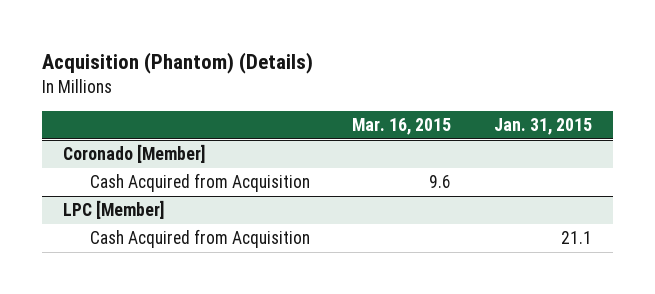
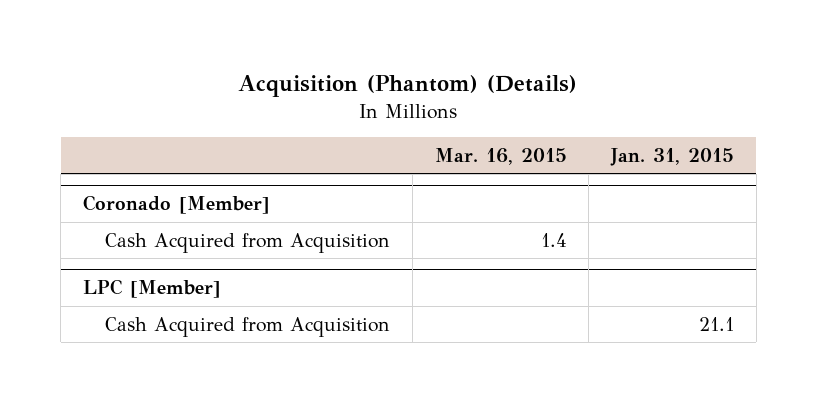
[429,175,452,189] 9.6 -> [540,232,567,247] 1.4

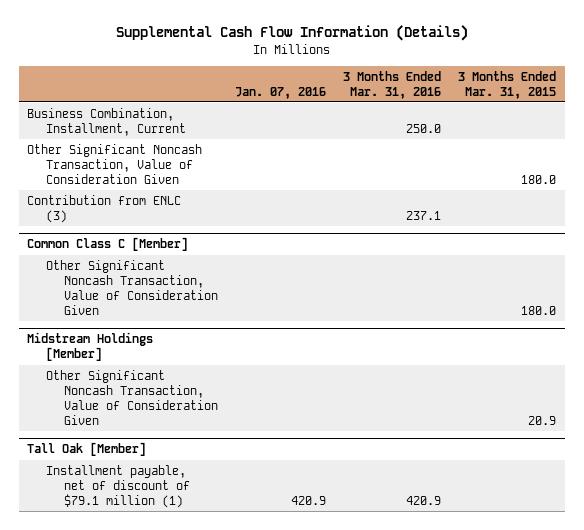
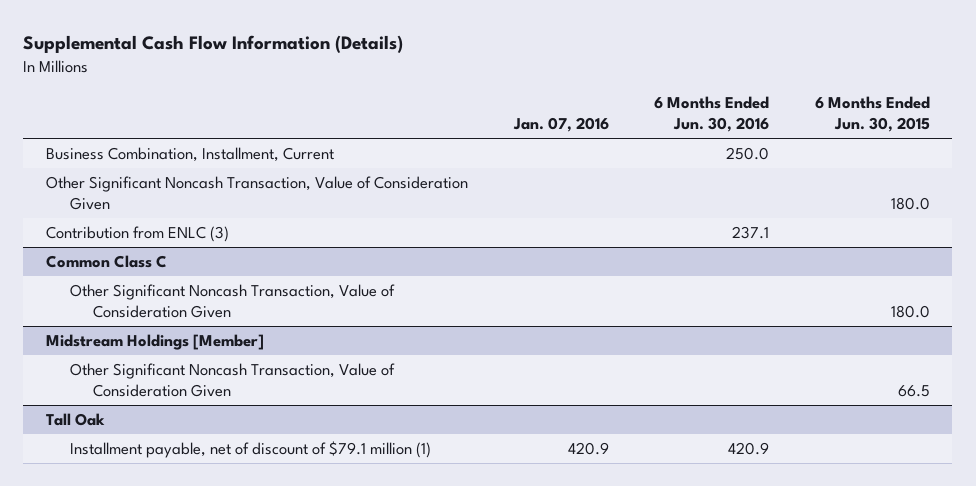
[343,70,442,99] 3 Months Ended Mar. 31, 2016 -> none
[458,70,557,99] 3 Months Ended Mar. 31, 2015 -> none
none -> [654,96,770,133] 6 Months Ended Jun. 30, 2016
none -> [814,96,930,133] 6 Months Ended Jun. 30, 2015
[27,237,189,252] Common Class C [Member] -> [46,254,168,268] Common Class C
[27,442,147,457] Tall Oak [Member] -> [46,412,106,426] Tall Oak

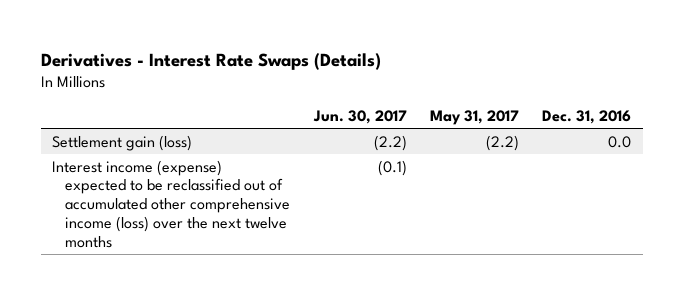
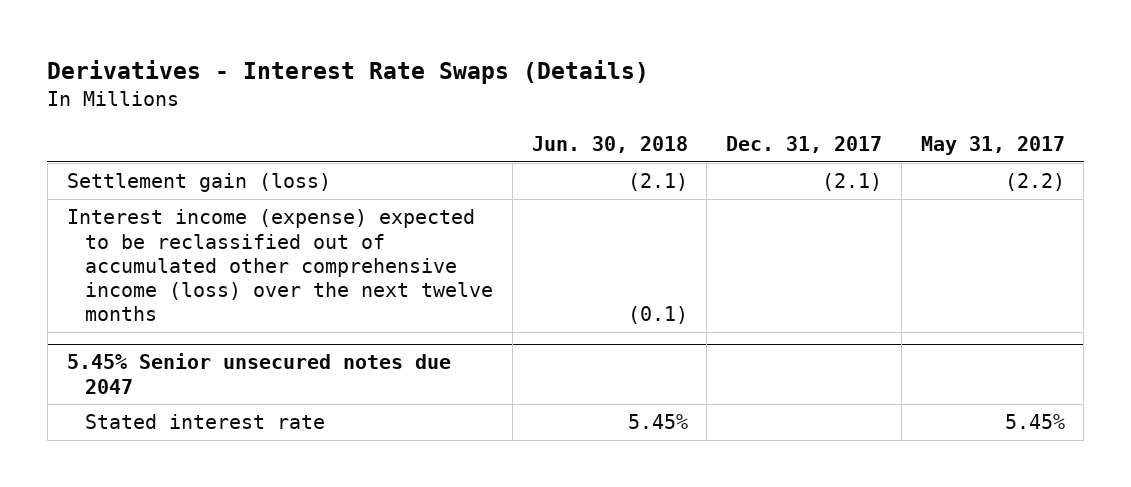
[312,110,407,125] Jun. 30, 2017 -> none
[542,110,632,125] Dec. 31, 2016 -> none
none -> [531,136,688,154] Jun. 30, 2018
none -> [726,136,883,154] Dec. 31, 2017
none -> [66,353,451,394] 5.45% Senior unsecured notes due 2047
none -> [85,414,326,430] Stated interest rate

